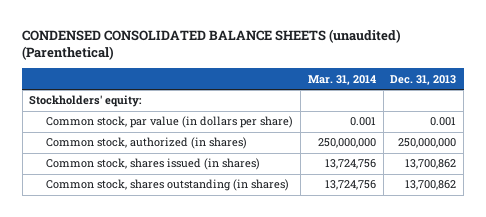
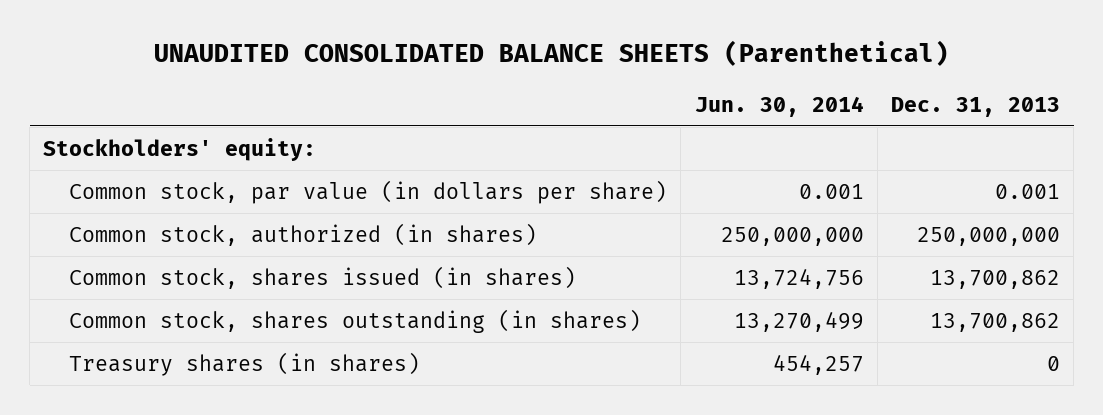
[22,28,402,61] CONDENSED CONSOLIDATED BALANCE SHEETS (unaudited) (Parenthetical) -> [153,40,949,67] UNAUDITED CONSOLIDATED BALANCE SHEETS (Parenthetical)
[307,74,376,85] Mar. 31, 2014 -> none
none -> [694,95,864,117] Jun. 30, 2014
none -> [69,351,421,376] Treasury shares (in shares)

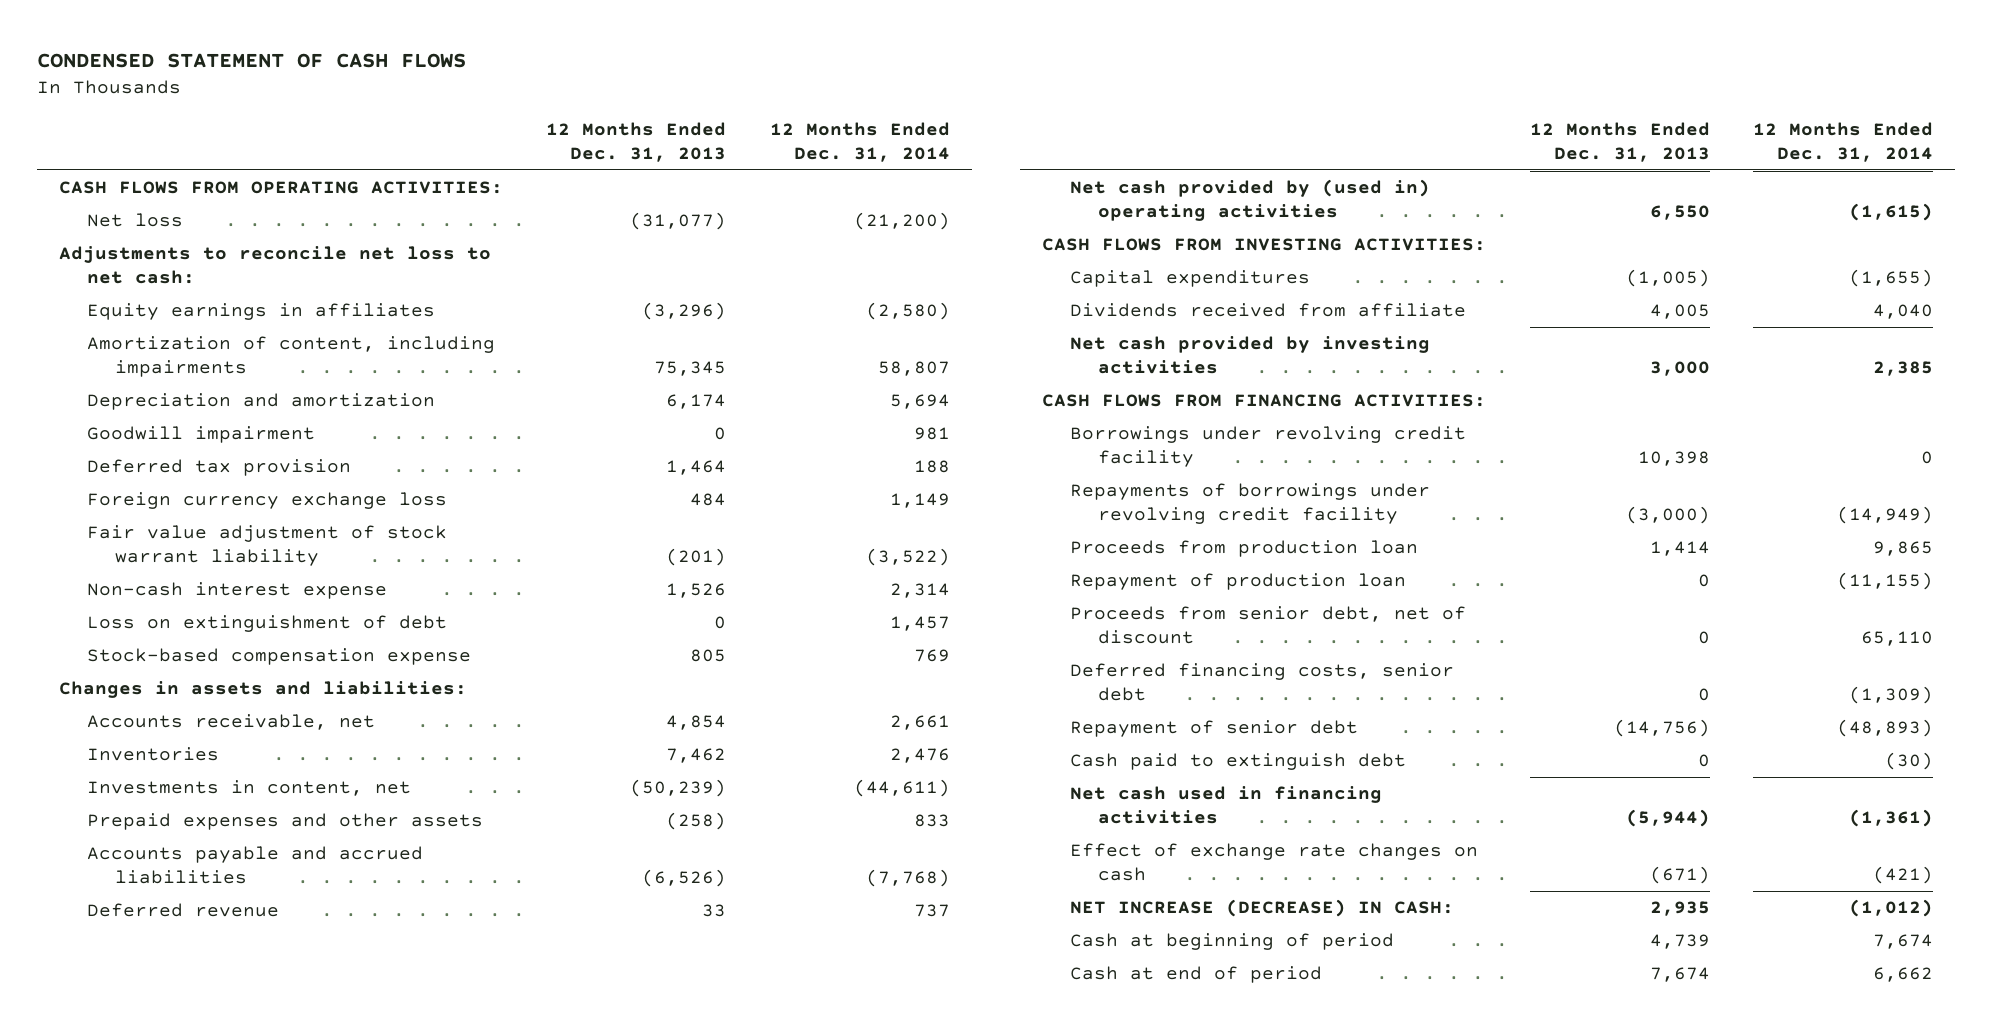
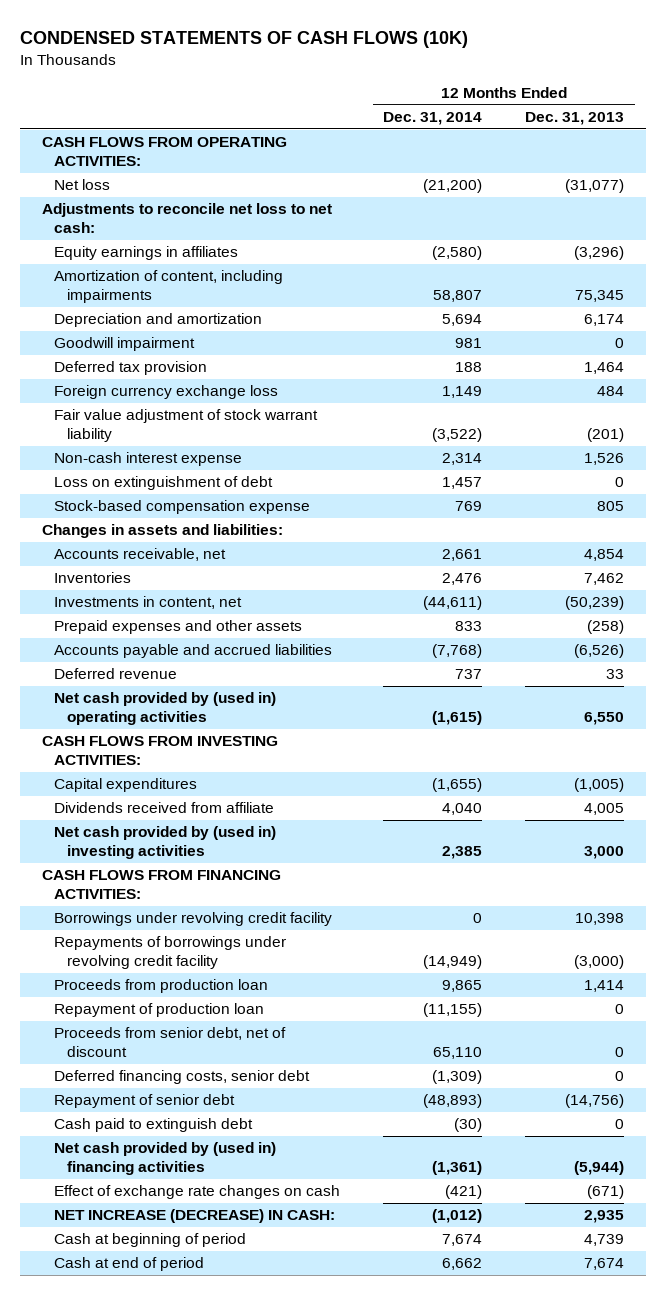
[36,53,466,69] CONDENSED STATEMENT OF CASH FLOWS -> [20,31,469,49] CONDENSED STATEMENTS OF CASH FLOWS (10K)
[1070,336,1431,375] Net cash provided by investing activities -> [54,826,277,860] Net cash provided by (used in) investing activities
[1070,786,1383,825] Net cash used in financing activities -> [54,1142,277,1176] Net cash provided by (used in) financing activities

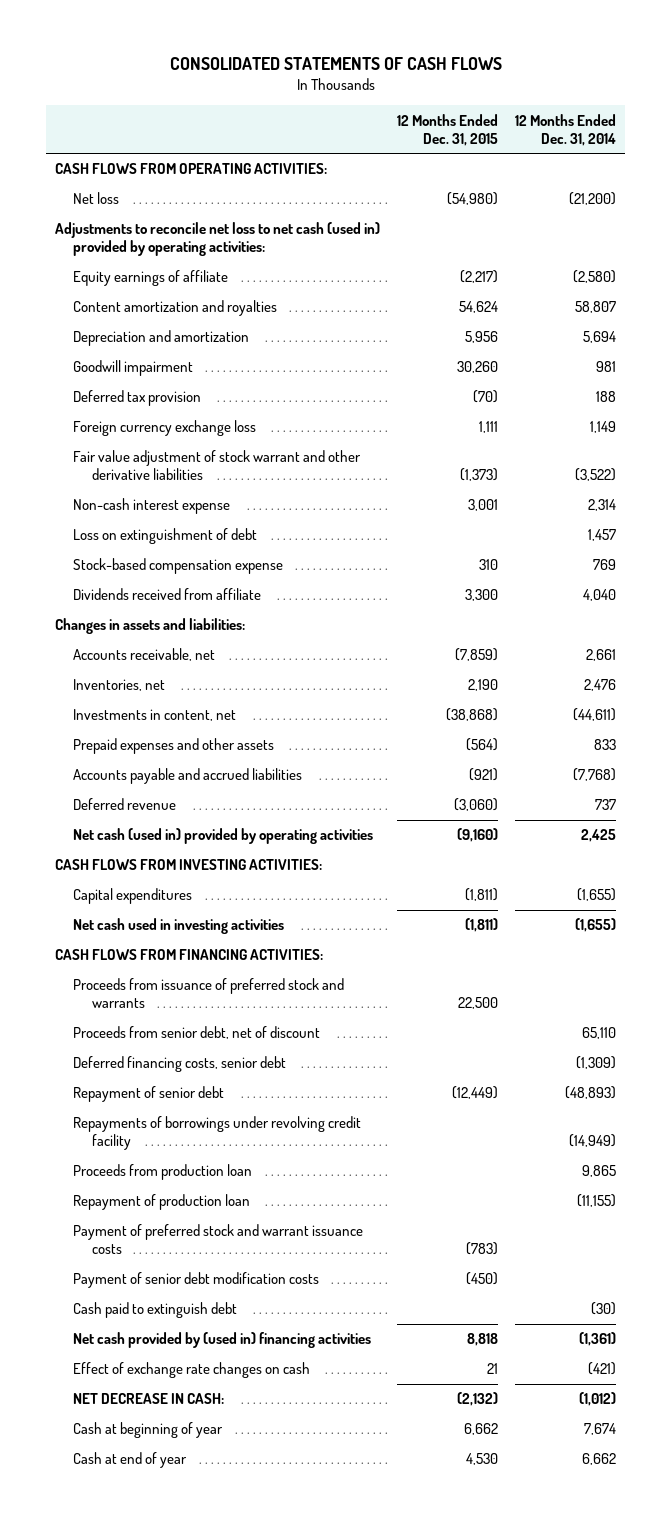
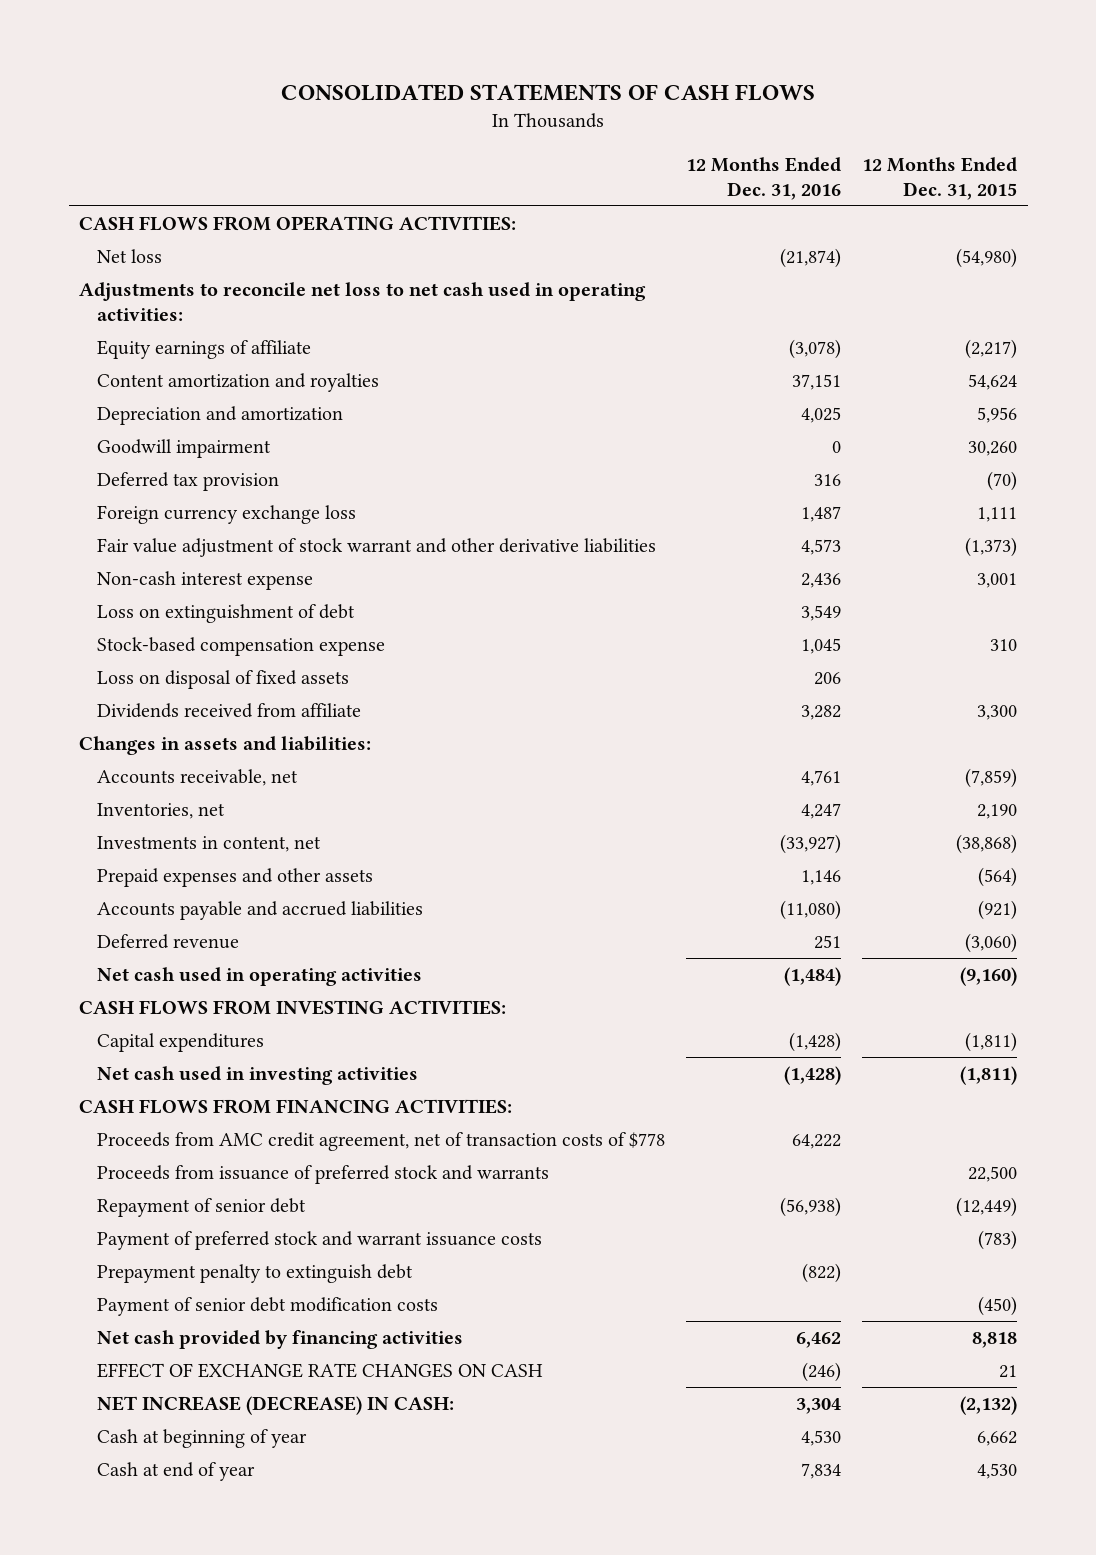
[515,113,617,146] 12 Months Ended Dec. 31, 2014 -> none
none -> [686,156,842,200] 12 Months Ended Dec. 31, 2016
[54,222,380,257] Adjustments to reconcile net loss to net cash (used in) provided by operating activities: -> [79,282,647,322] Adjustments to reconcile net loss to net cash used in operating activities:
none -> [97,670,350,690] Loss on disposal of fixed assets
[73,828,374,845] Net cash (used in) provided by operating activities -> [97,967,423,987] Net cash used in operating activities
none -> [97,1132,666,1152] Proceeds from AMC credit agreement, net of transaction costs of $778
[73,1026,321,1040] Proceeds from senior debt, net of discount -> none
[73,1056,287,1073] Deferred financing costs, senior debt -> none
[73,1116,362,1151] Repayments of borrowings under revolving credit facility -> none
[73,1164,253,1181] Proceeds from production loan -> none
[73,1194,251,1211] Repayment of production loan -> none
none -> [97,1264,414,1284] Prepayment penalty to extinguish debt
[73,1302,238,1319] Cash paid to extinguish debt -> none
[73,1332,372,1349] Net cash provided by (used in) financing activities -> [97,1330,464,1350] Net cash provided by financing activities
[73,1362,311,1379] Effect of exchange rate changes on cash -> [97,1363,544,1379] EFFECT OF EXCHANGE RATE CHANGES ON CASH
[73,1393,225,1405] NET DECREASE IN CASH: -> [97,1396,455,1416] NET INCREASE (DECREASE) IN CASH:

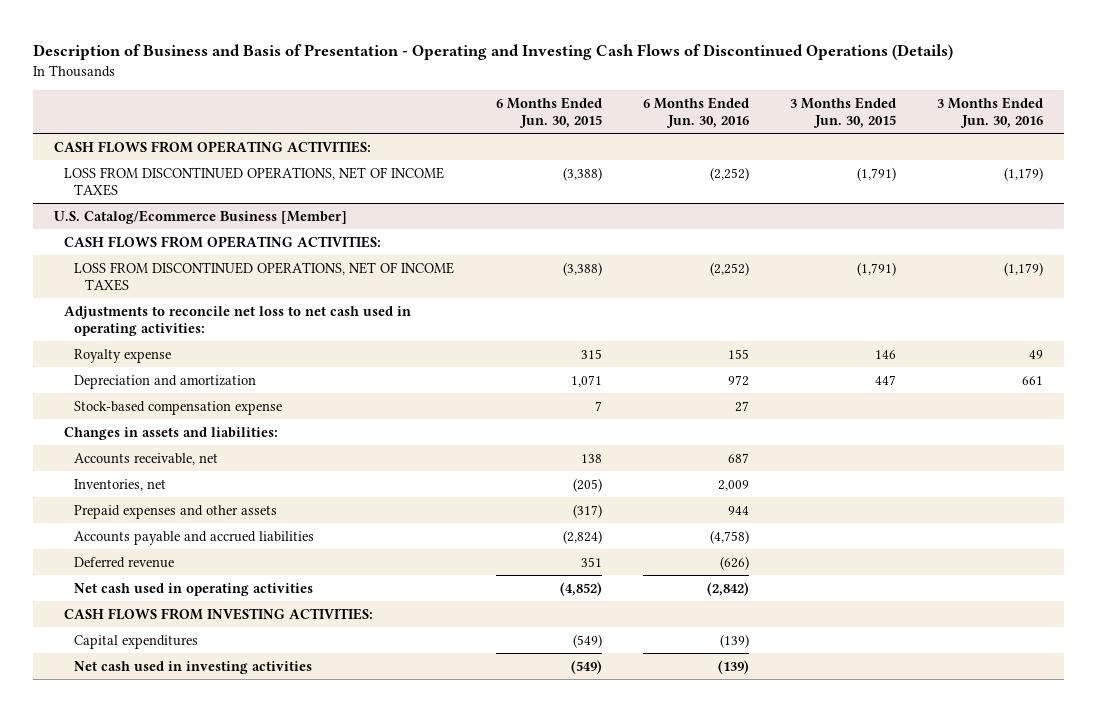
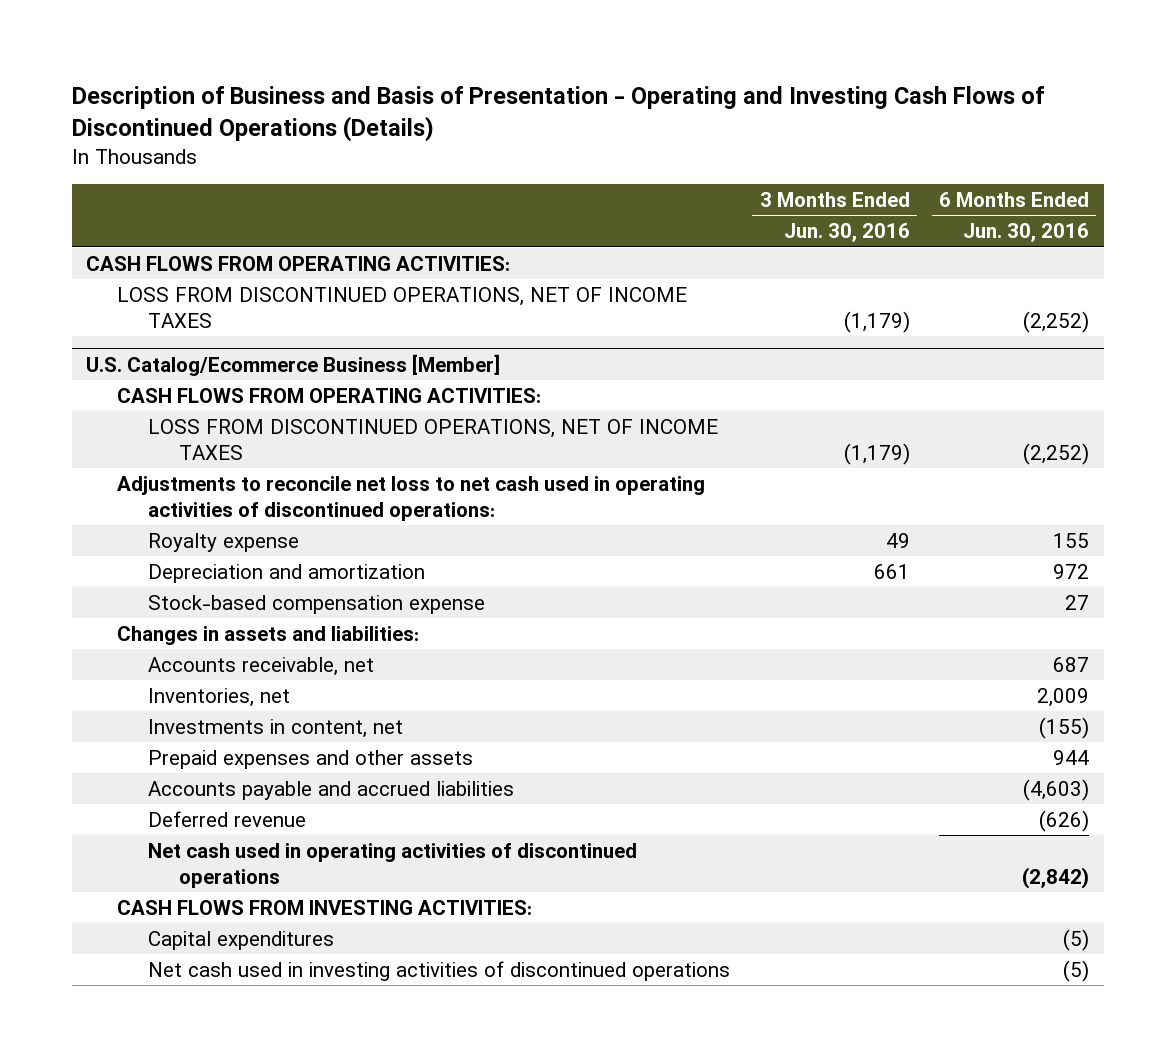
[495,96,602,129] 6 Months Ended Jun. 30, 2015 -> none
[789,96,896,129] 3 Months Ended Jun. 30, 2015 -> none
[64,305,412,336] Adjustments to reconcile net loss to net cash used in operating activities: -> [117,475,706,521] Adjustments to reconcile net loss to net cash used in operating activities of discontinued operations:
none -> [148,718,404,738] Investments in content, net
[709,529,749,544] (4,758) -> [1022,778,1089,801] (4,603)
[74,582,314,596] Net cash used in operating activities -> [148,842,638,888] Net cash used in operating activities of discontinued operations
[719,633,749,648] (139) -> [1062,928,1089,951] (5)
[74,660,313,674] Net cash used in investing activities -> [148,960,731,981] Net cash used in investing activities of discontinued operations
[717,659,749,674] (139) -> [1062,959,1089,982] (5)

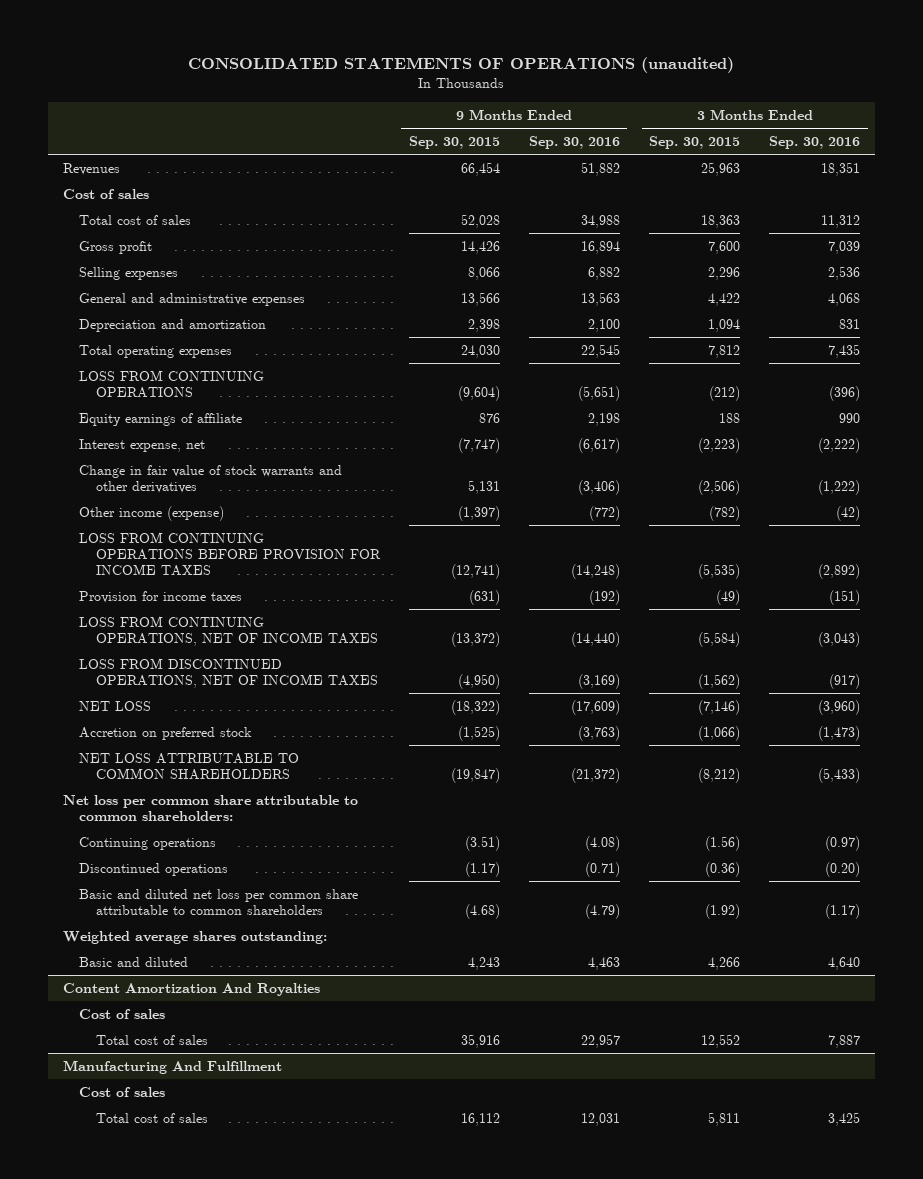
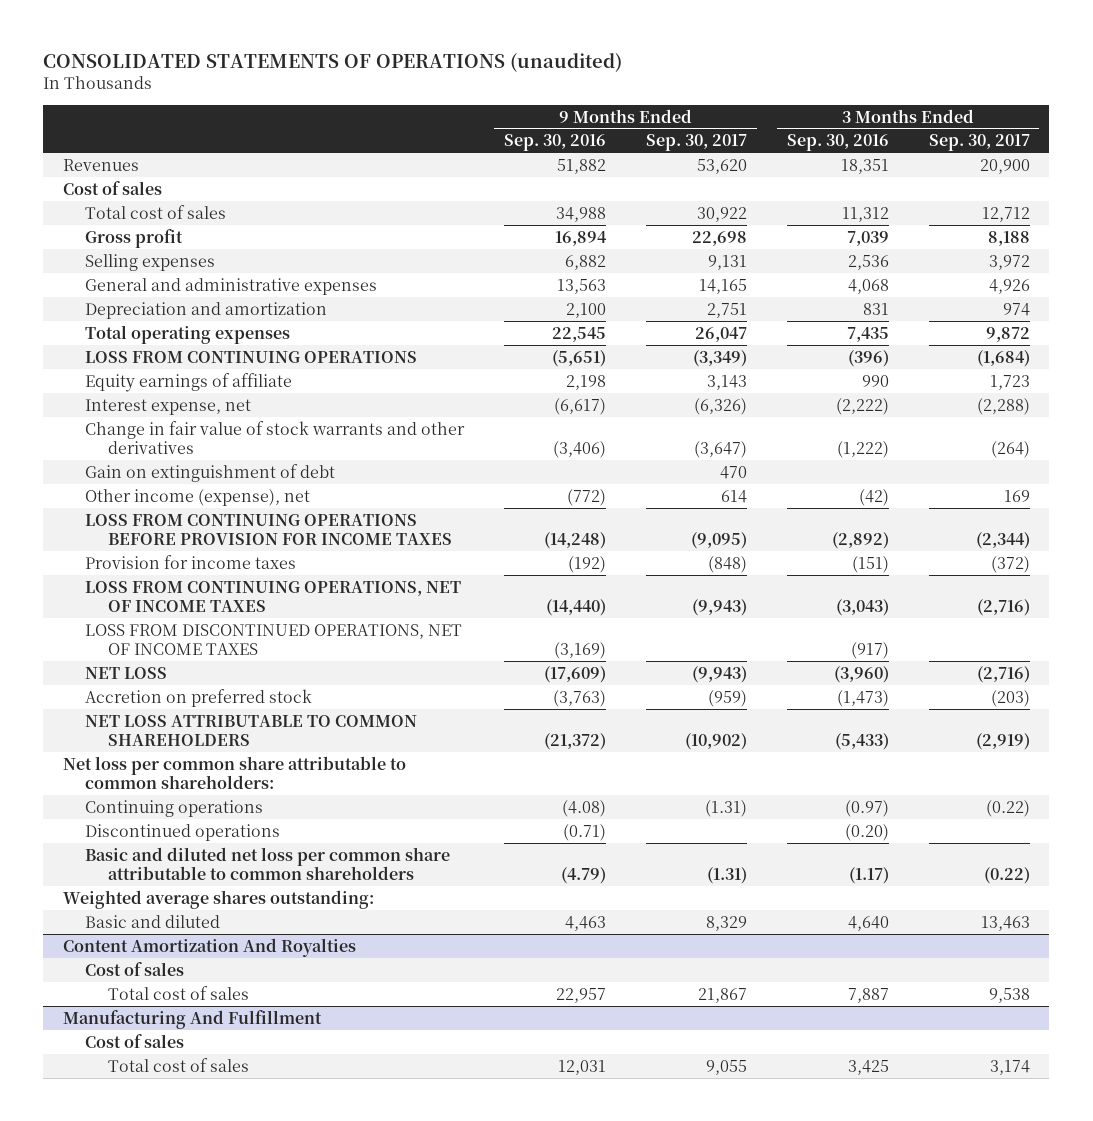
[408,136,500,150] Sep. 30, 2015 -> none
[649,136,741,150] Sep. 30, 2015 -> none
none -> [645,134,747,152] Sep. 30, 2017
none -> [928,134,1030,152] Sep. 30, 2017
none -> [85,463,336,482] Gain on extinguishment of debt
[79,505,225,521] Other income (expense) -> [85,488,311,506] Other income (expense), net

